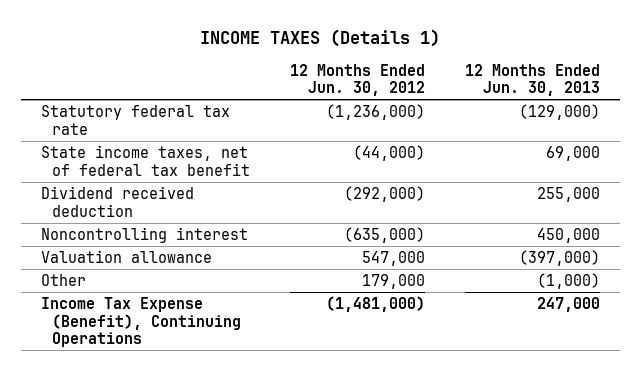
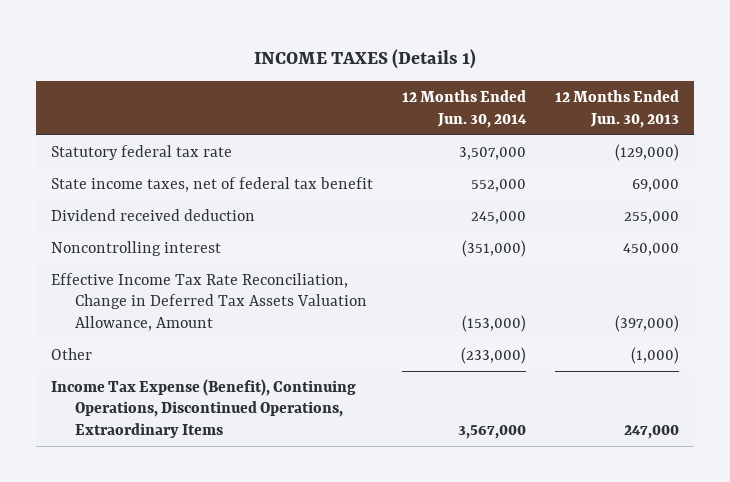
[290,63,426,97] 12 Months Ended Jun. 30, 2012 -> none
none -> [402,90,528,128] 12 Months Ended Jun. 30, 2014
[40,249,212,263] Valuation allowance -> [50,272,368,332] Effective Income Tax Rate Reconciliation, Change in Deferred Tax Assets Valuation Allowance, Amount
[40,296,242,348] Income Tax Expense (Benefit), Continuing Operations -> [50,378,356,439] Income Tax Expense (Benefit), Continuing Operations, Discontinued Operations, Extraordinary Items

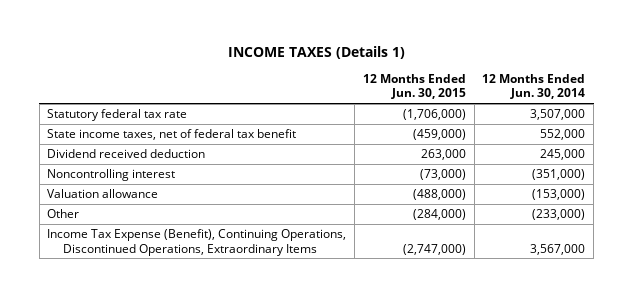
[555,90,680,128] 12 Months Ended Jun. 30, 2013 -> none
none -> [362,73,466,100] 12 Months Ended Jun. 30, 2015
[50,272,368,332] Effective Income Tax Rate Reconciliation, Change in Deferred Tax Assets Valuation Allowance, Amount -> [47,189,159,199] Valuation allowance

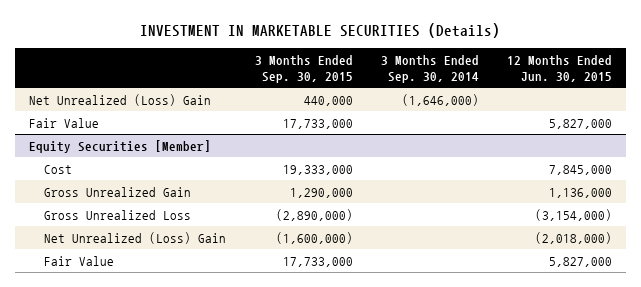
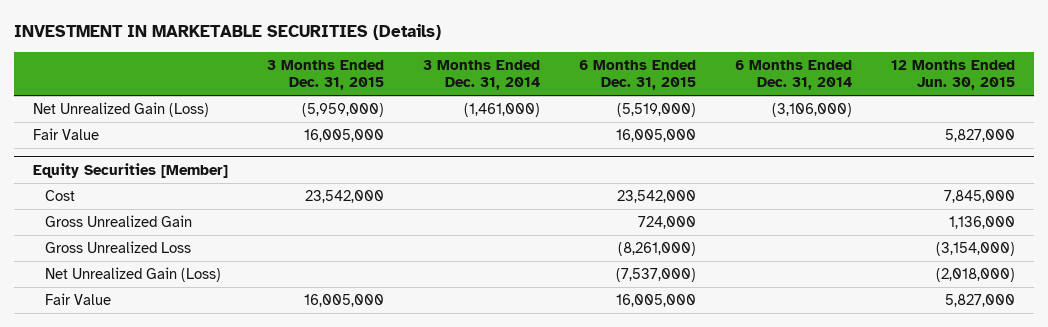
[254,54,353,83] 3 Months Ended Sep. 30, 2015 -> none
[380,54,479,83] 3 Months Ended Sep. 30, 2014 -> none
none -> [267,59,385,91] 3 Months Ended Dec. 31, 2015
none -> [422,59,540,91] 3 Months Ended Dec. 31, 2014
none -> [578,59,696,91] 6 Months Ended Dec. 31, 2015
none -> [734,59,852,91] 6 Months Ended Dec. 31, 2014
[28,93,211,106] Net Unrealized (Loss) Gain -> [33,102,210,118] Net Unrealized Gain (Loss)
[44,231,227,244] Net Unrealized (Loss) Gain -> [45,267,222,283] Net Unrealized Gain (Loss)

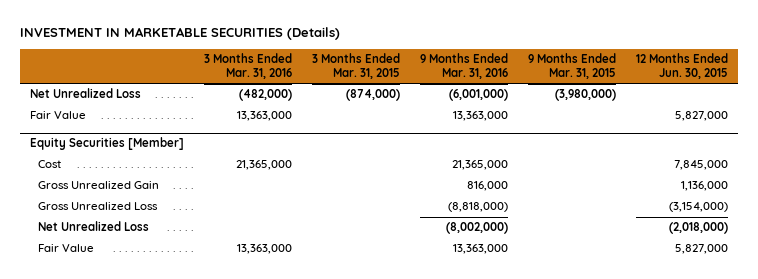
[267,59,385,91] 3 Months Ended Dec. 31, 2015 -> none
[422,59,540,91] 3 Months Ended Dec. 31, 2014 -> none
[578,59,696,91] 6 Months Ended Dec. 31, 2015 -> none
[734,59,852,91] 6 Months Ended Dec. 31, 2014 -> none
none -> [203,53,292,80] 3 Months Ended Mar. 31, 2016
none -> [311,53,400,80] 3 Months Ended Mar. 31, 2015
none -> [419,53,508,80] 9 Months Ended Mar. 31, 2016
none -> [527,53,616,80] 9 Months Ended Mar. 31, 2015
[33,102,210,118] Net Unrealized Gain (Loss) -> [29,88,141,99] Net Unrealized Loss
[45,267,222,283] Net Unrealized Gain (Loss) -> [38,221,150,232] Net Unrealized Loss

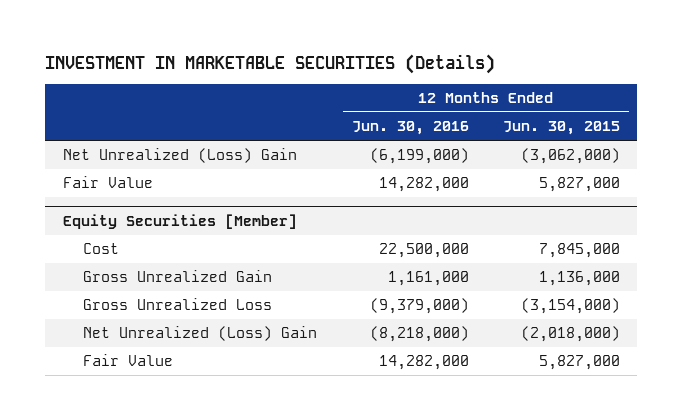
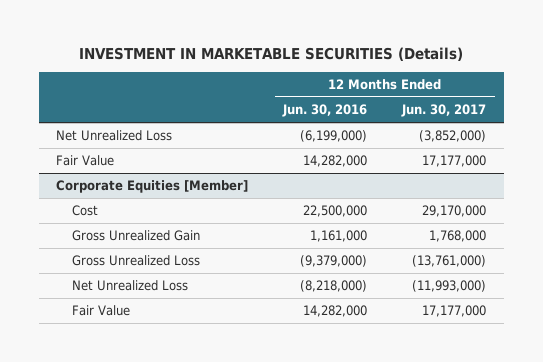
[503,121,621,136] Jun. 30, 2015 -> none
none -> [401,104,487,118] Jun. 30, 2017
[62,148,297,164] Net Unrealized (Loss) Gain -> [56,130,173,142] Net Unrealized Loss
[62,213,297,229] Equity Securities [Member] -> [56,180,249,194] Corporate Equities [Member]
[83,326,318,342] Net Unrealized (Loss) Gain -> [71,280,188,292] Net Unrealized Loss

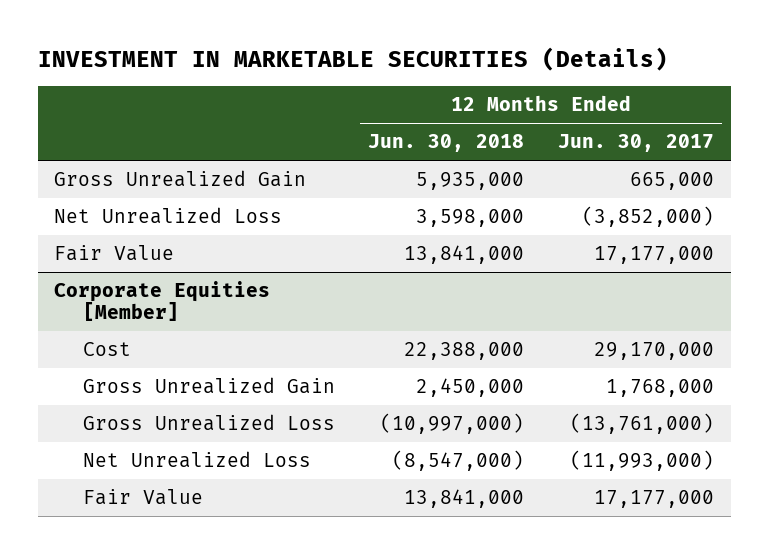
[282,104,368,118] Jun. 30, 2016 -> none
none -> [368,134,525,153] Jun. 30, 2018
none -> [54,170,307,188] Gross Unrealized Gain

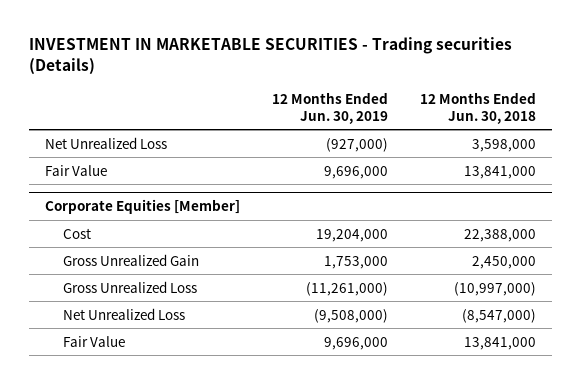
[37,47,668,72] INVESTMENT IN MARKETABLE SECURITIES (Details) -> [29,37,513,76] INVESTMENT IN MARKETABLE SECURITIES - Trading securities (Details)
[557,134,714,153] Jun. 30, 2017 -> none
none -> [271,91,388,124] 12 Months Ended Jun. 30, 2019
[54,170,307,188] Gross Unrealized Gain -> none

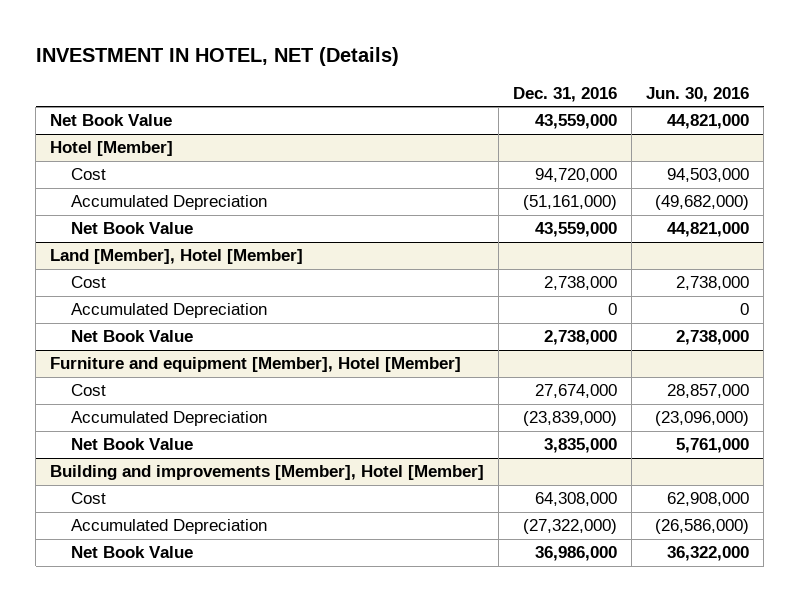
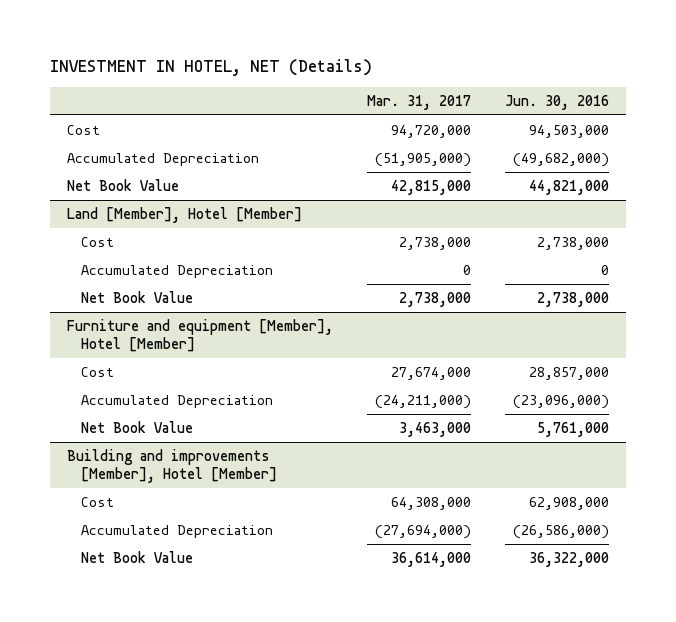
[513,86,618,102] Dec. 31, 2016 -> none
none -> [366,94,471,110] Mar. 31, 2017
[50,114,173,127] Net Book Value -> none
[50,141,174,157] Hotel [Member] -> none

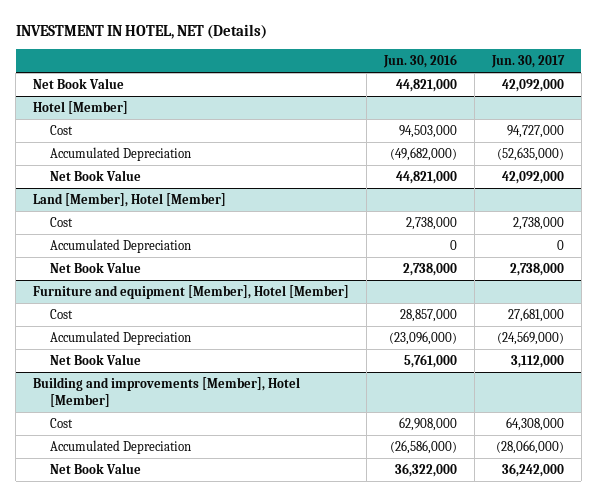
[366,94,471,110] Mar. 31, 2017 -> none
none -> [490,55,565,69] Jun. 30, 2017
none -> [33,77,125,89] Net Book Value
none -> [33,100,129,114] Hotel [Member]

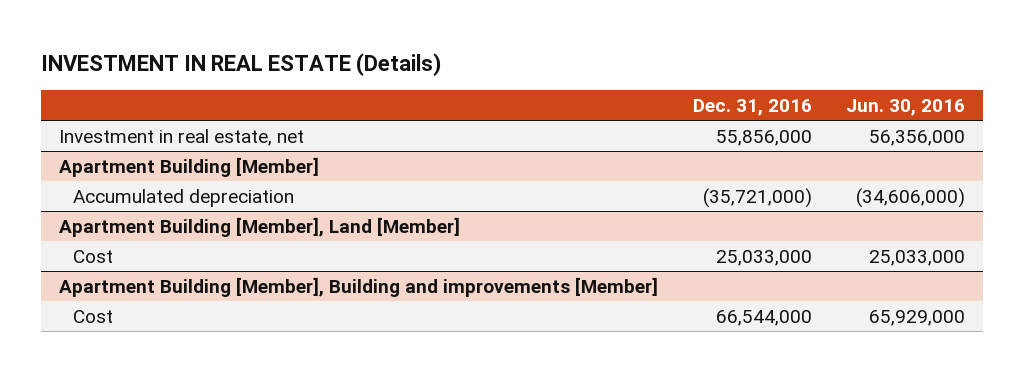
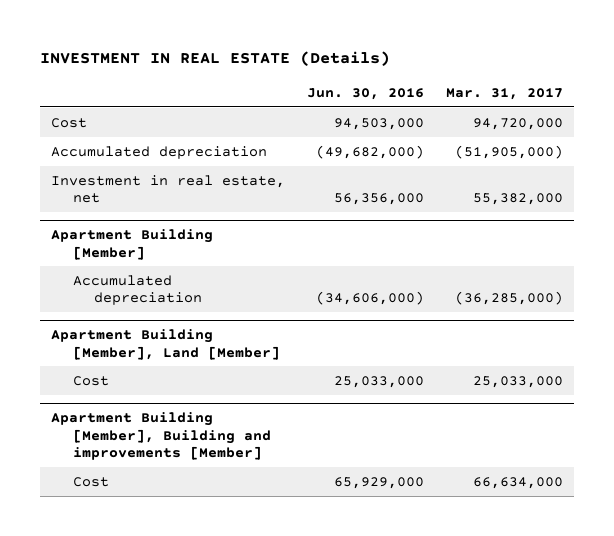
[692,99,812,117] Dec. 31, 2016 -> none
none -> [445,87,563,100] Mar. 31, 2017
none -> [50,117,87,128] Cost
none -> [50,145,267,159] Accumulated depreciation

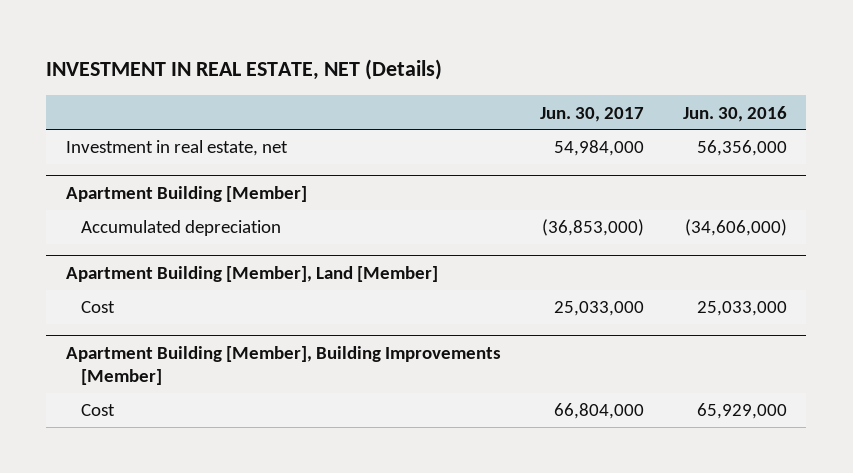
[39,51,390,67] INVESTMENT IN REAL ESTATE (Details) -> [46,59,443,81] INVESTMENT IN REAL ESTATE, NET (Details)
[445,87,563,100] Mar. 31, 2017 -> none
none -> [539,106,644,122] Jun. 30, 2017
[50,117,87,128] Cost -> none
[50,145,267,159] Accumulated depreciation -> none
[50,412,271,460] Apartment Building [Member], Building and improvements [Member] -> [65,345,501,386] Apartment Building [Member], Building Improvements [Member]

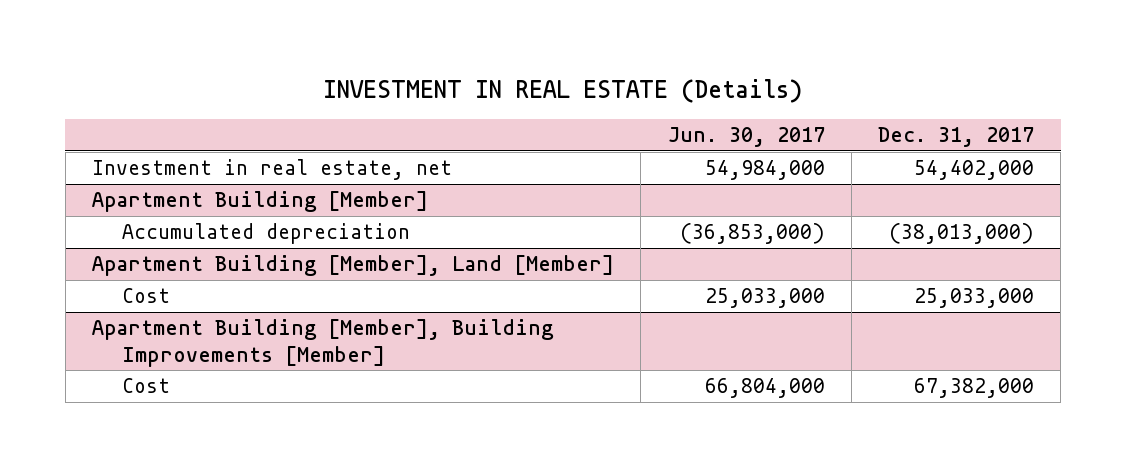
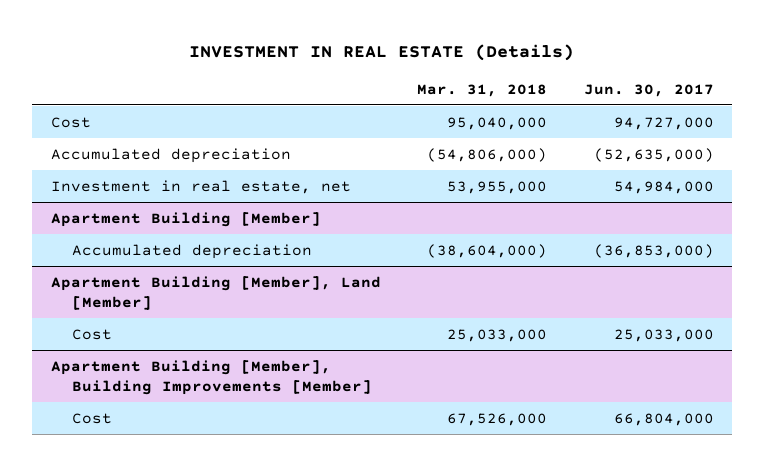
[878,127,1035,148] Dec. 31, 2017 -> none
none -> [417,83,548,97] Mar. 31, 2018
none -> [50,116,91,128] Cost
none -> [50,147,291,163] Accumulated depreciation

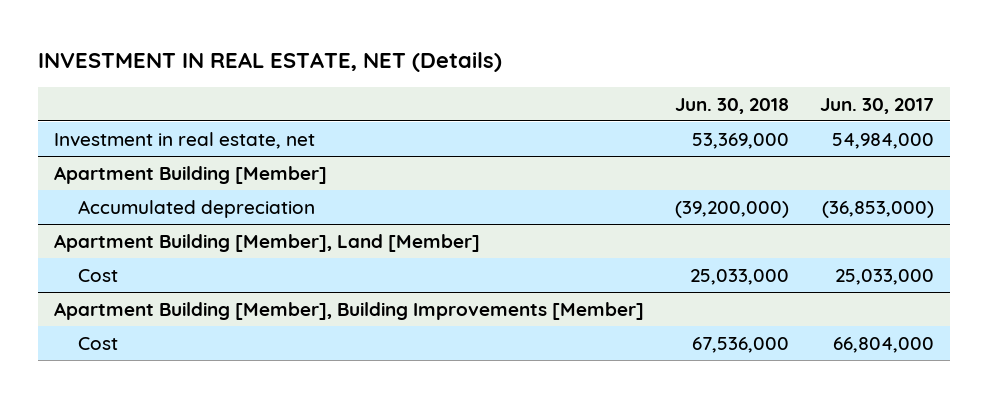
[189,43,575,61] INVESTMENT IN REAL ESTATE (Details) -> [38,51,503,72] INVESTMENT IN REAL ESTATE, NET (Details)
[417,83,548,97] Mar. 31, 2018 -> none
none -> [675,97,790,114] Jun. 30, 2018
[50,116,91,128] Cost -> none
[50,147,291,163] Accumulated depreciation -> none

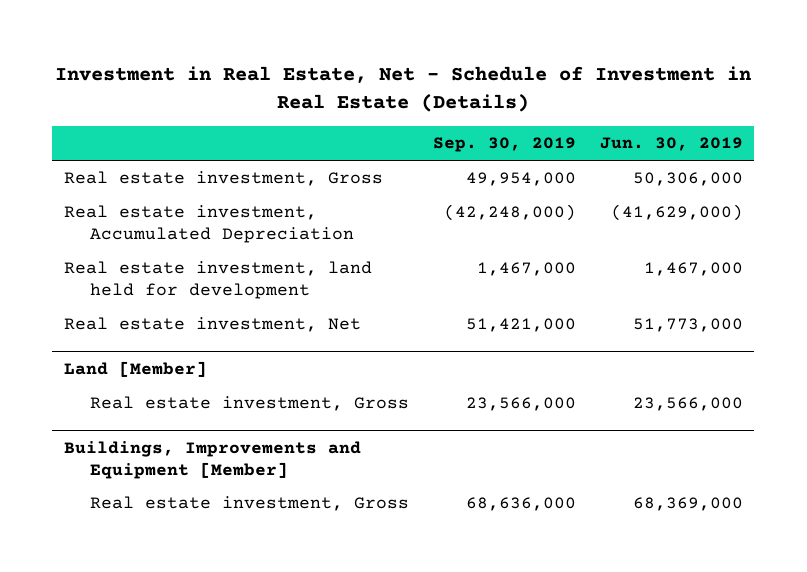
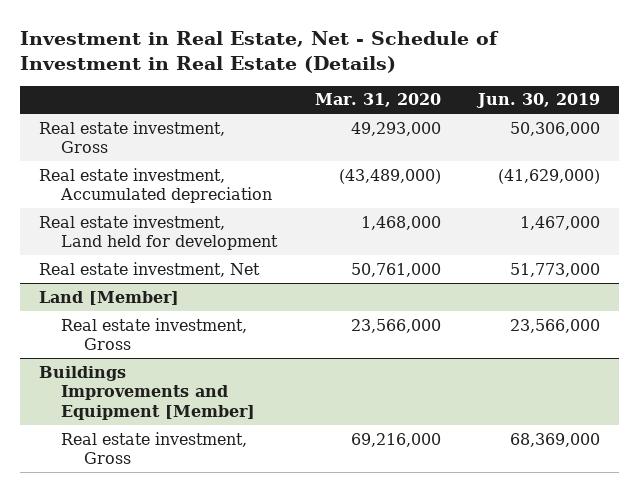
[432,137,576,153] Sep. 30, 2019 -> none
none -> [314,93,441,108] Mar. 31, 2020
[64,205,355,243] Real estate investment, Accumulated Depreciation -> [39,167,273,204] Real estate investment, Accumulated depreciation
[64,261,373,299] Real estate investment, land held for development -> [39,214,279,251] Real estate investment, Land held for development
[64,440,362,479] Buildings, Improvements and Equipment [Member] -> [39,365,256,420] Buildings Improvements and Equipment [Member]

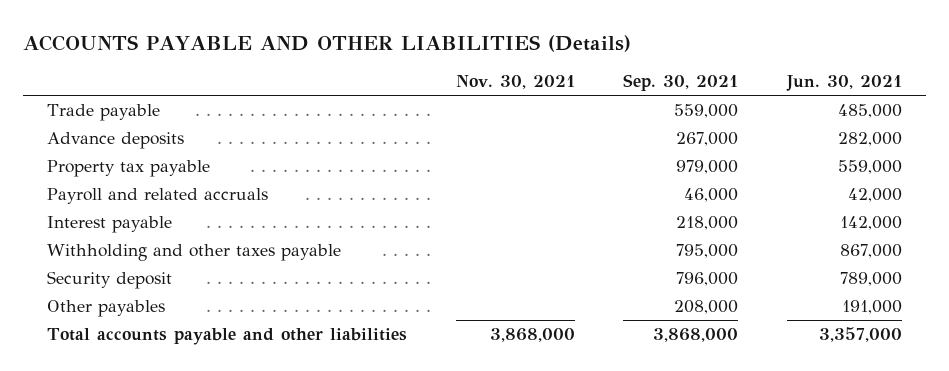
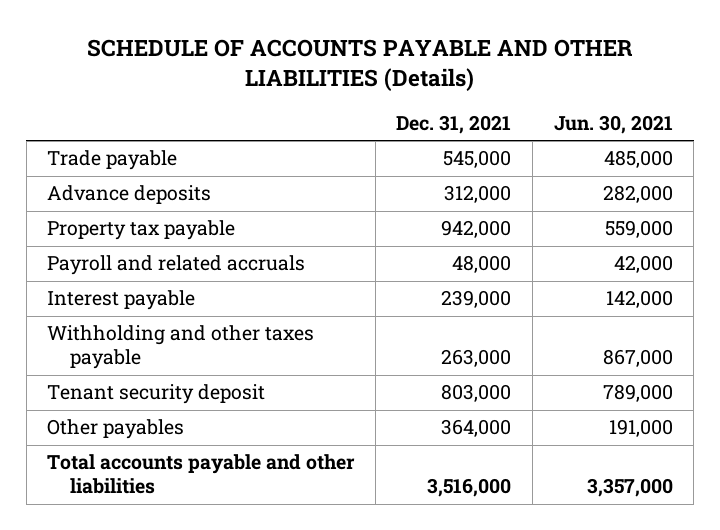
[22,34,631,52] ACCOUNTS PAYABLE AND OTHER LIABILITIES (Details) -> [86,39,633,92] SCHEDULE OF ACCOUNTS PAYABLE AND OTHER LIABILITIES (Details)
[455,75,575,90] Nov. 30, 2021 -> none
[623,74,739,92] Sep. 30, 2021 -> none
none -> [396,114,512,134] Dec. 31, 2021
[46,270,172,289] Security deposit -> [47,384,266,405] Tenant security deposit

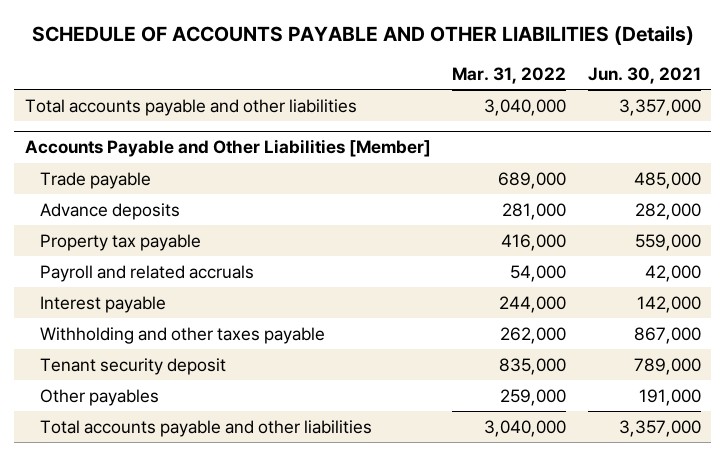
[396,114,512,134] Dec. 31, 2021 -> none
none -> [452,66,567,84] Mar. 31, 2022
none -> [24,98,357,116] Total accounts payable and other liabilities
none -> [24,139,431,158] Accounts Payable and Other Liabilities [Member]

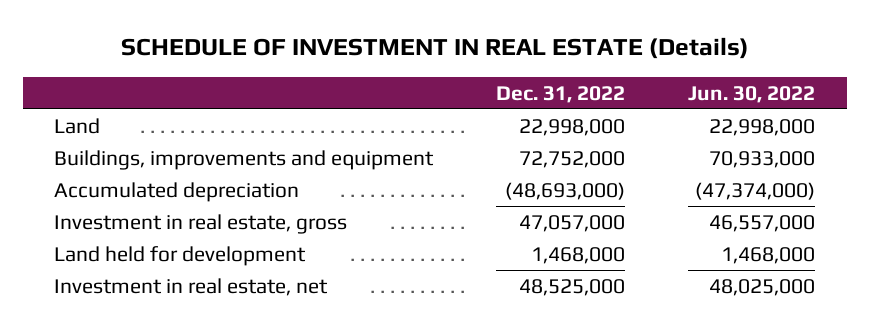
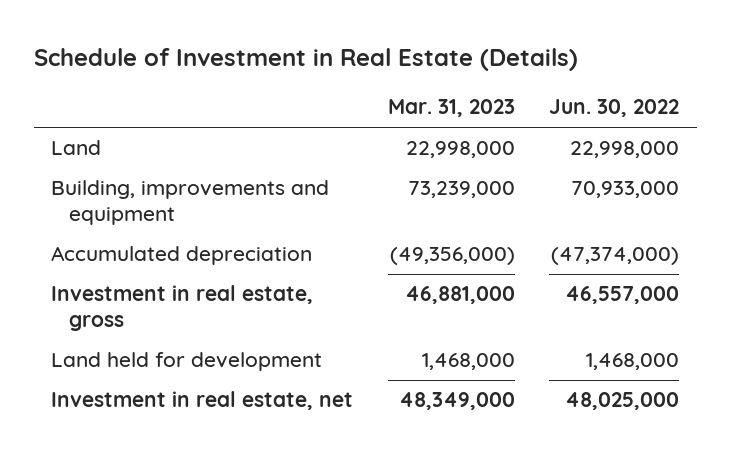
[120,37,749,60] SCHEDULE OF INVESTMENT IN REAL ESTATE (Details) -> [33,48,578,72] Schedule of Investment in Real Estate (Details)
[496,85,626,103] Dec. 31, 2022 -> none
none -> [387,99,515,118] Mar. 31, 2023
[54,149,435,170] Buildings, improvements and equipment -> [51,180,330,226] Building, improvements and equipment

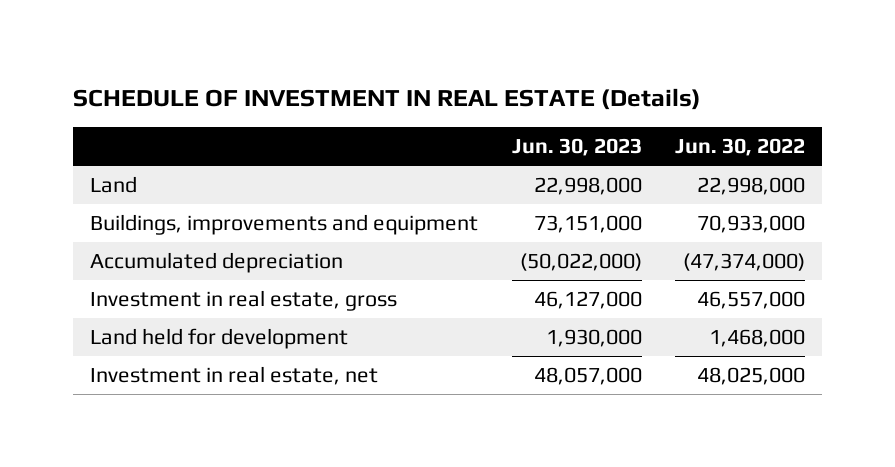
[33,48,578,72] Schedule of Investment in Real Estate (Details) -> [72,87,701,110] SCHEDULE OF INVESTMENT IN REAL ESTATE (Details)
[387,99,515,118] Mar. 31, 2023 -> none
none -> [511,138,642,157] Jun. 30, 2023
[51,180,330,226] Building, improvements and equipment -> [89,214,478,236] Buildings, improvements and equipment

